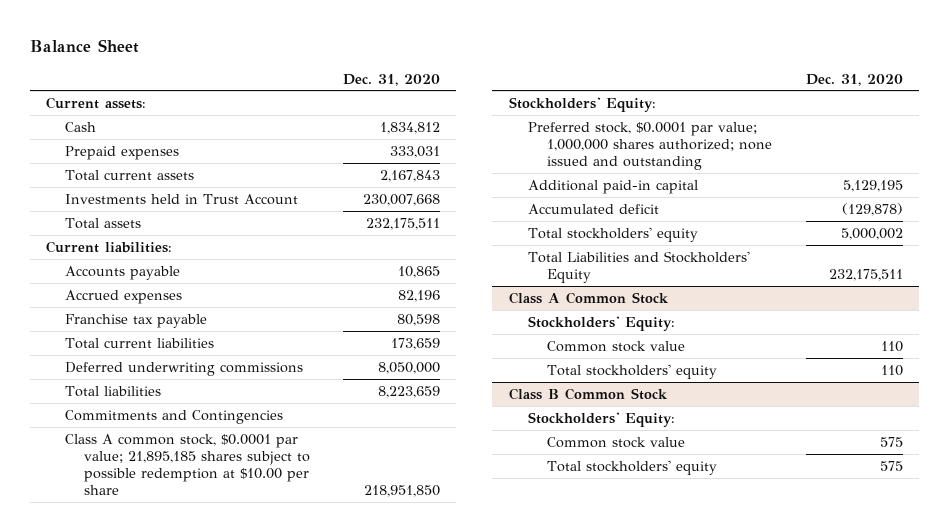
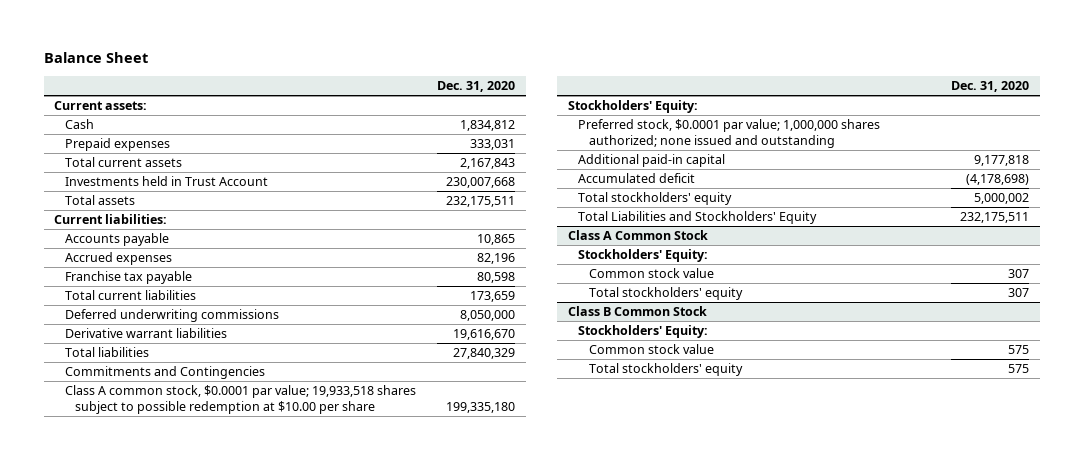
none -> [64,328,227,339] Derivative warrant liabilities
[377,385,440,398] 8,223,659 -> [453,348,516,360] 27,840,329
[65,433,311,496] Class A common stock, $0.0001 par value; 21,895,185 shares subject to possible redemption at $10.00 per share -> [64,385,416,414] Class A common stock, $0.0001 par value; 19,933,518 shares subject to possible redemption at $10.00 per share
[363,485,440,498] 218,951,850 -> [446,401,516,413] 199,335,180
[842,179,903,192] 5,129,195 -> [973,155,1029,167] 9,177,818
[841,202,903,216] (129,878) -> [965,174,1029,186] (4,178,698)
[880,340,903,352] 110 -> [1007,269,1029,279] 307
[880,364,903,376] 110 -> [1007,288,1029,298] 307

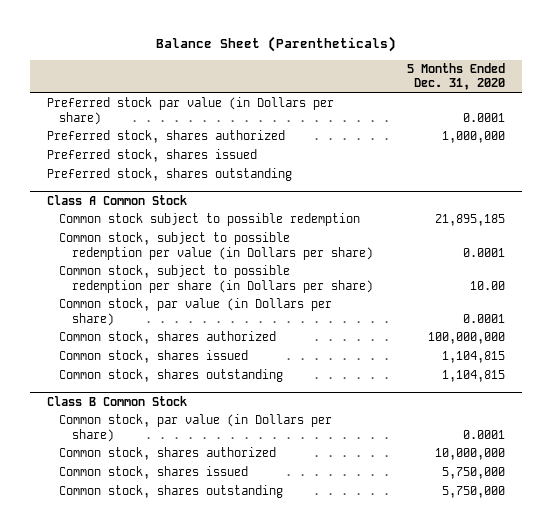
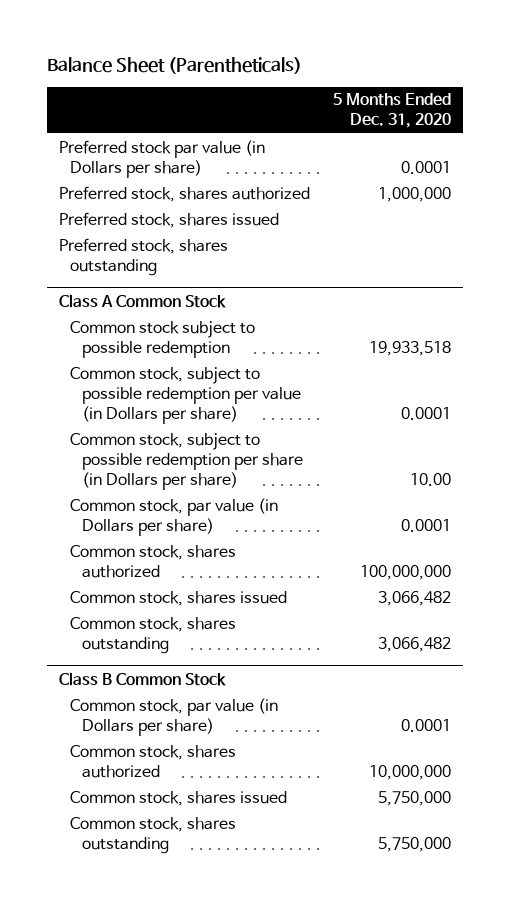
[434,214,505,227] 21,895,185 -> [369,340,452,356] 19,933,518
[441,351,505,364] 1,104,815 -> [378,590,452,606] 3,066,482
[441,370,505,383] 1,104,815 -> [378,636,452,652] 3,066,482

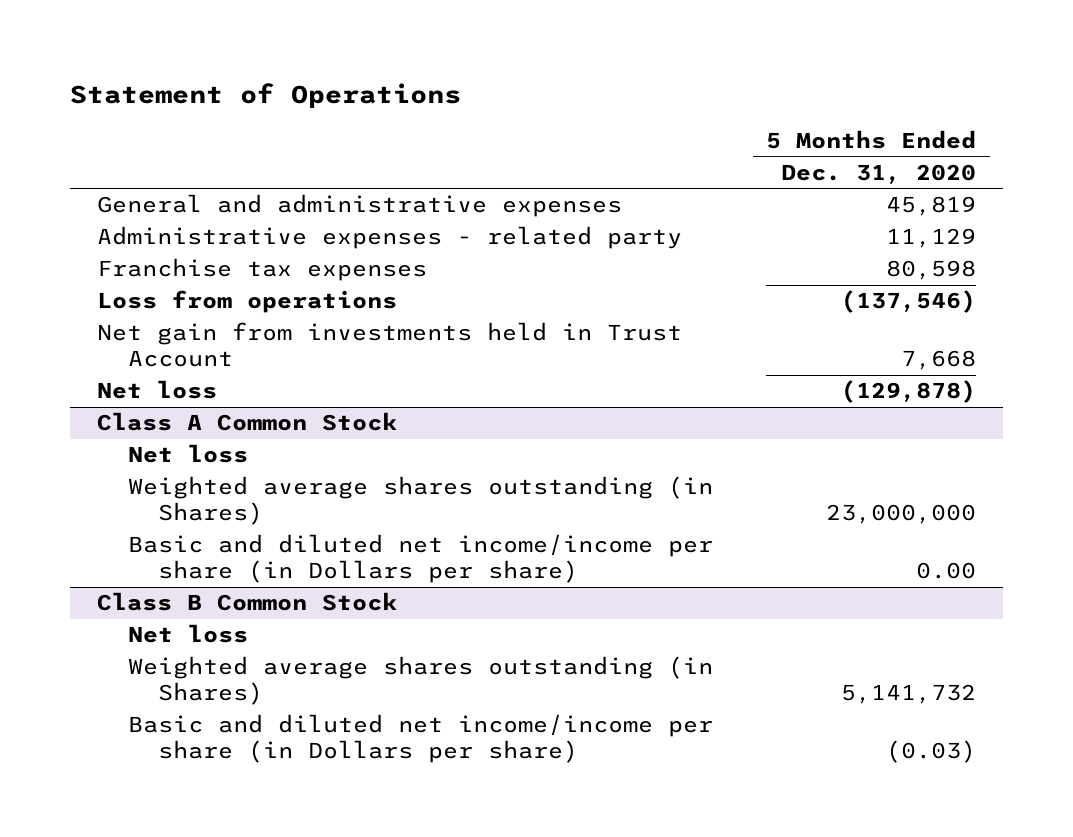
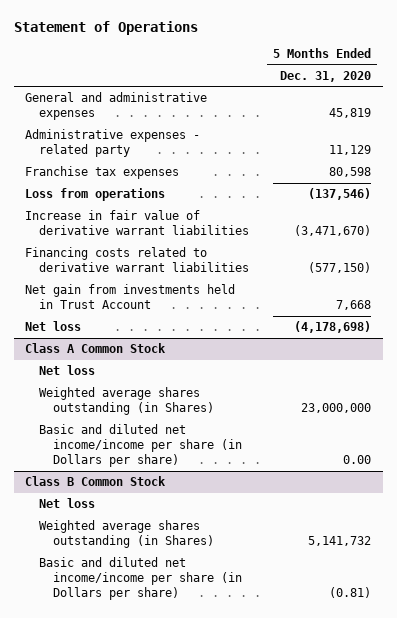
none -> [25,209,250,236] Increase in fair value of derivative warrant liabilities
none -> [25,246,250,273] Financing costs related to derivative warrant liabilities
[841,380,977,404] (129,878) -> [294,320,372,333] (4,178,698)
[886,740,977,764] (0.03) -> [329,587,372,599] (0.81)

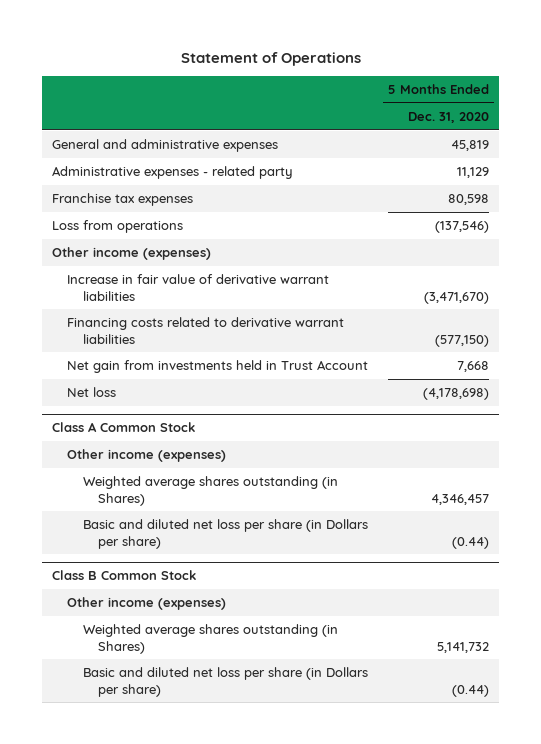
none -> [52,247,212,261] Other income (expenses)
[39,364,96,375] Net loss -> none
none -> [67,449,227,463] Other income (expenses)
[301,403,372,414] 23,000,000 -> [431,493,490,505] 4,346,457
[39,423,243,468] Basic and diluted net income/income per share (in Dollars per share) -> [82,519,368,549] Basic and diluted net loss per share (in Dollars per share)
[343,455,372,465] 0.00 -> [452,536,490,549] (0.44)
[39,497,96,508] Net loss -> none
none -> [67,597,227,611] Other income (expenses)
[39,556,243,601] Basic and diluted net income/income per share (in Dollars per share) -> [82,667,368,697] Basic and diluted net loss per share (in Dollars per share)
[329,587,372,599] (0.81) -> [452,684,490,697] (0.44)

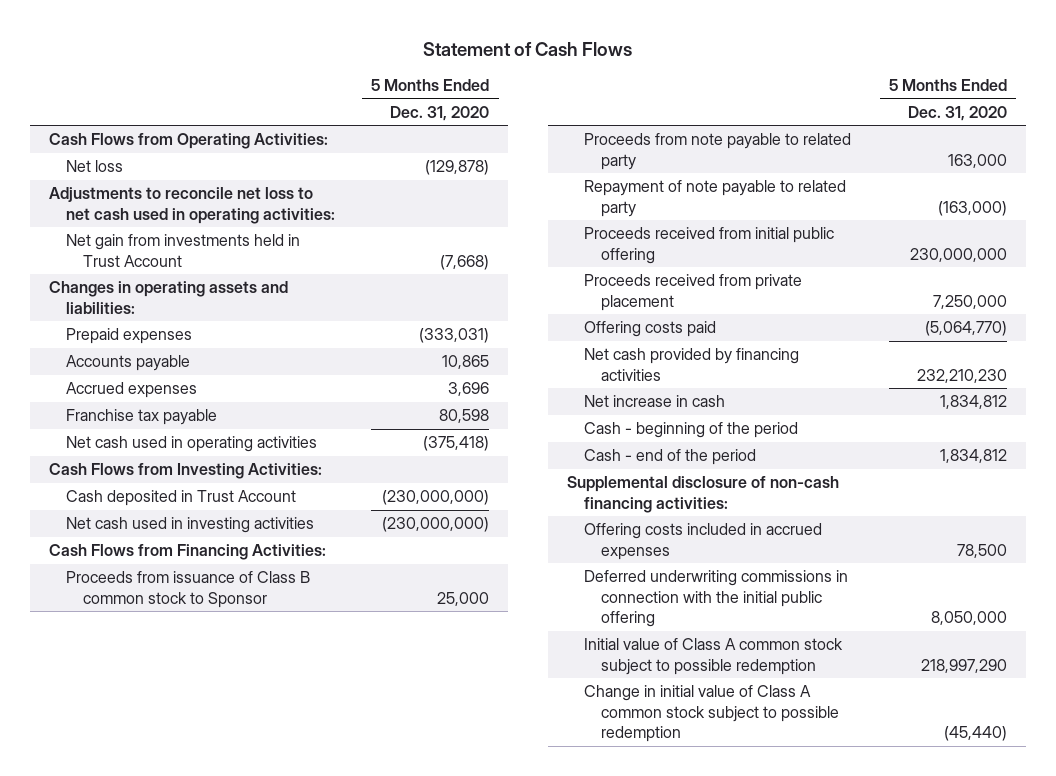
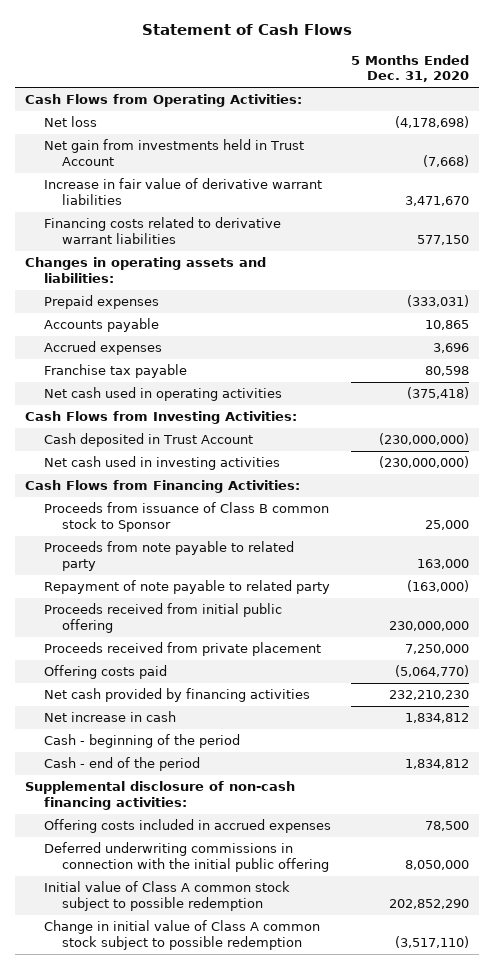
[48,187,335,224] Adjustments to reconcile net loss to net cash used in operating activities: -> none
[425,160,490,176] (129,878) -> [394,116,469,129] (4,178,698)
none -> [43,178,322,205] Increase in fair value of derivative warrant liabilities
none -> [43,217,281,244] Financing costs related to derivative warrant liabilities
[921,658,1008,673] 218,997,290 -> [388,898,469,909] 202,852,290
[944,726,1008,742] (45,440) -> [394,935,469,948] (3,517,110)

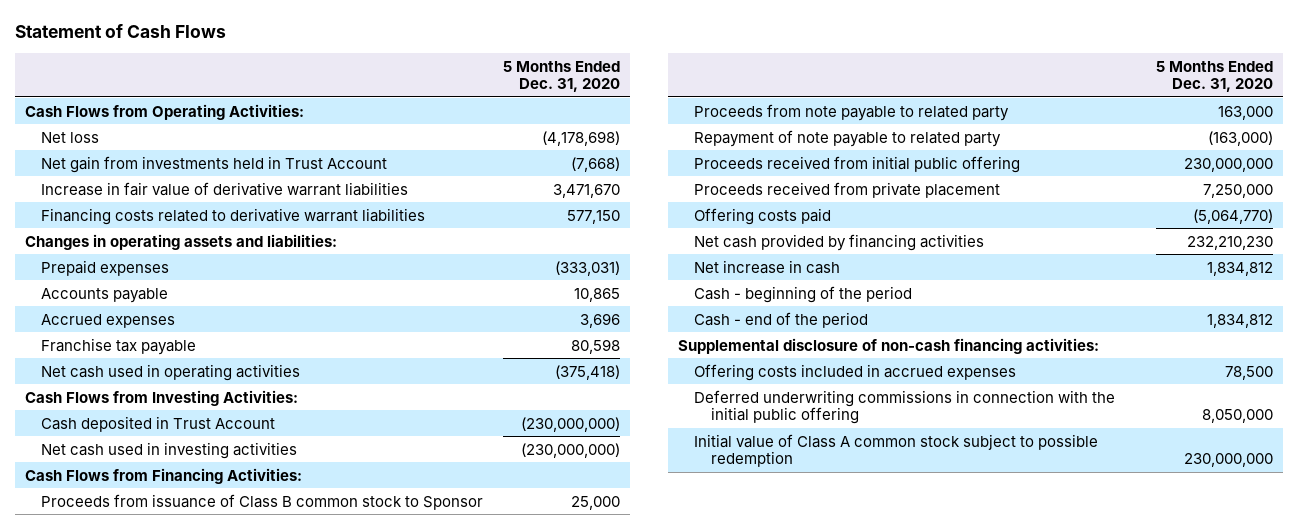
[43,920,320,950] Change in initial value of Class A common stock subject to possible redemption -> none
[388,898,469,909] 202,852,290 -> [1184,453,1274,468] 230,000,000

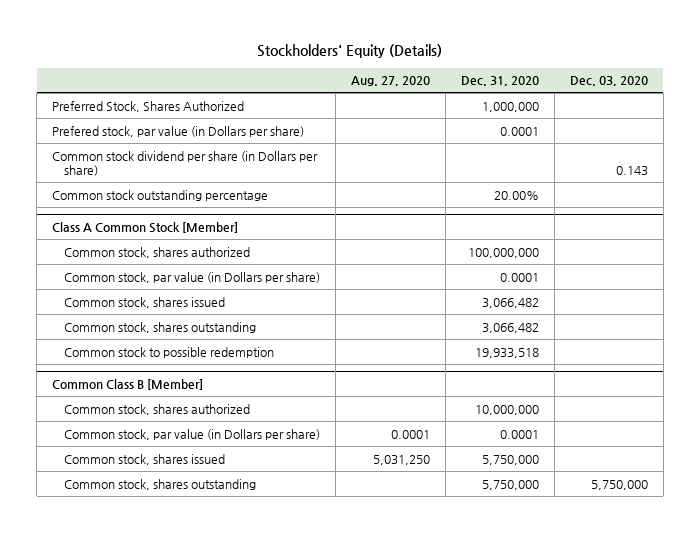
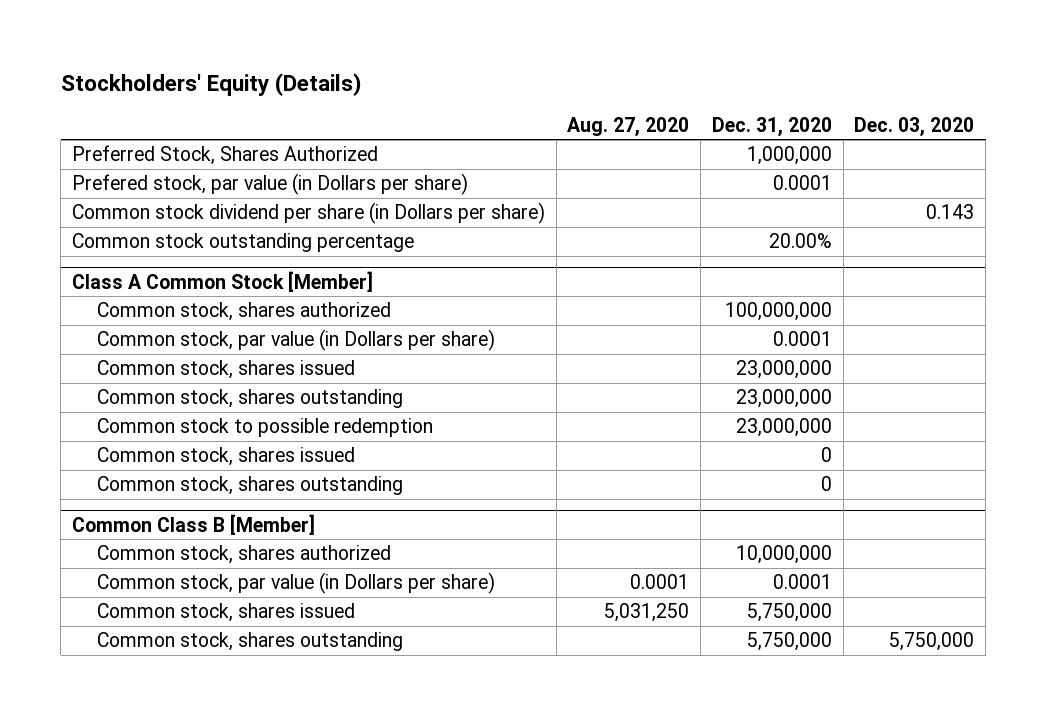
[481,297,539,308] 3,066,482 -> [735,360,832,380] 23,000,000
[481,322,539,333] 3,066,482 -> [735,389,832,409] 23,000,000
[474,347,539,358] 19,933,518 -> [735,418,832,438] 23,000,000
none -> [96,447,355,467] Common stock, shares issued
none -> [96,476,403,496] Common stock, shares outstanding

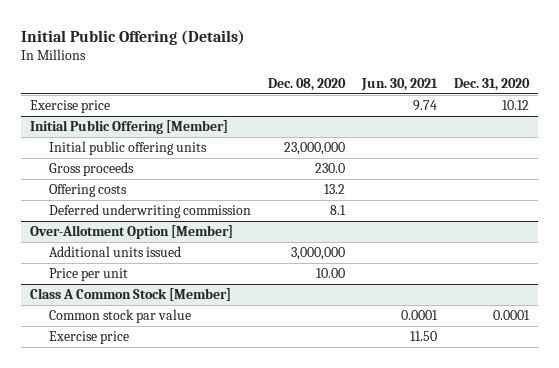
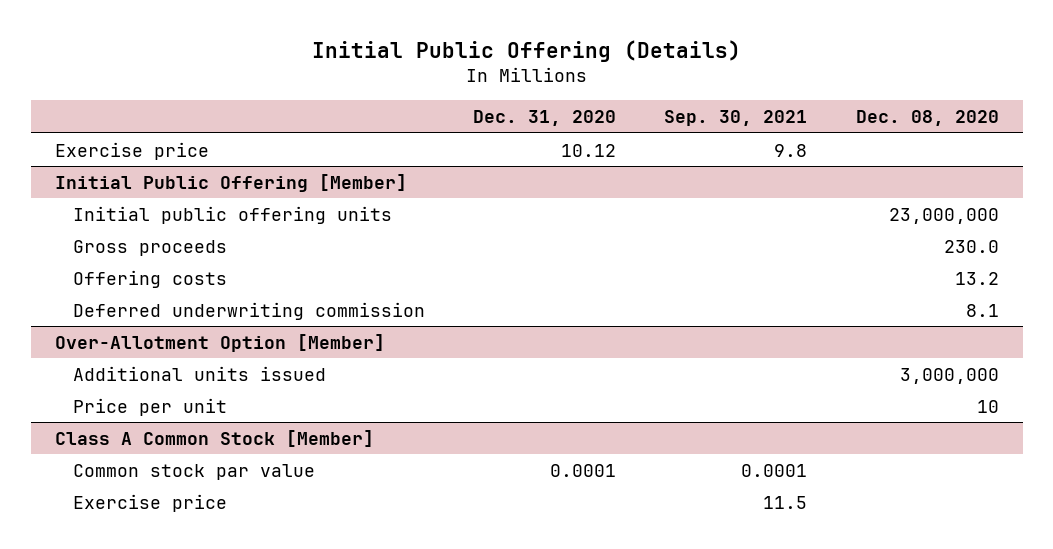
[361,78,439,92] Jun. 30, 2021 -> none
none -> [664,110,808,127] Sep. 30, 2021
[316,267,346,278] 10.00 -> [976,399,999,413] 10

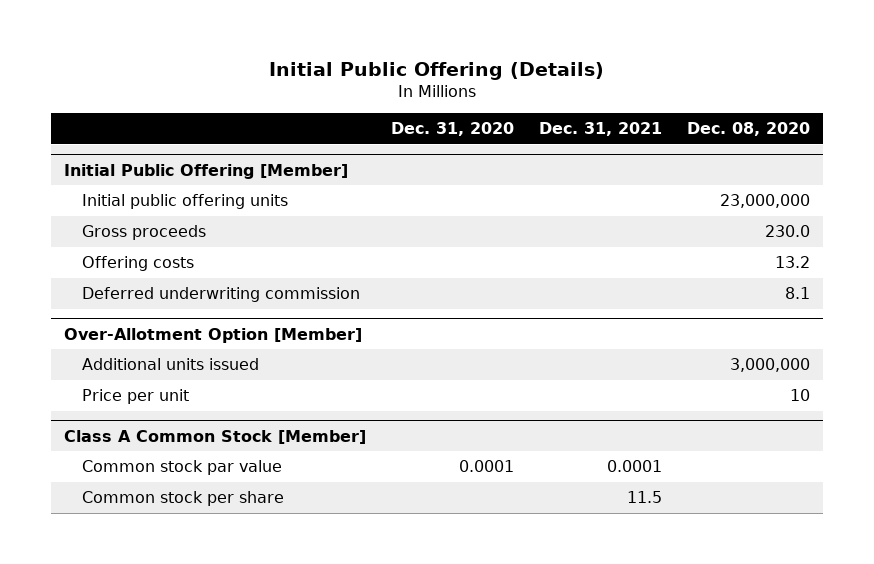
[664,110,808,127] Sep. 30, 2021 -> none
none -> [539,122,663,137] Dec. 31, 2021
[54,141,209,160] Exercise price -> none
[73,493,228,512] Exercise price -> none
none -> [81,491,284,507] Common stock per share

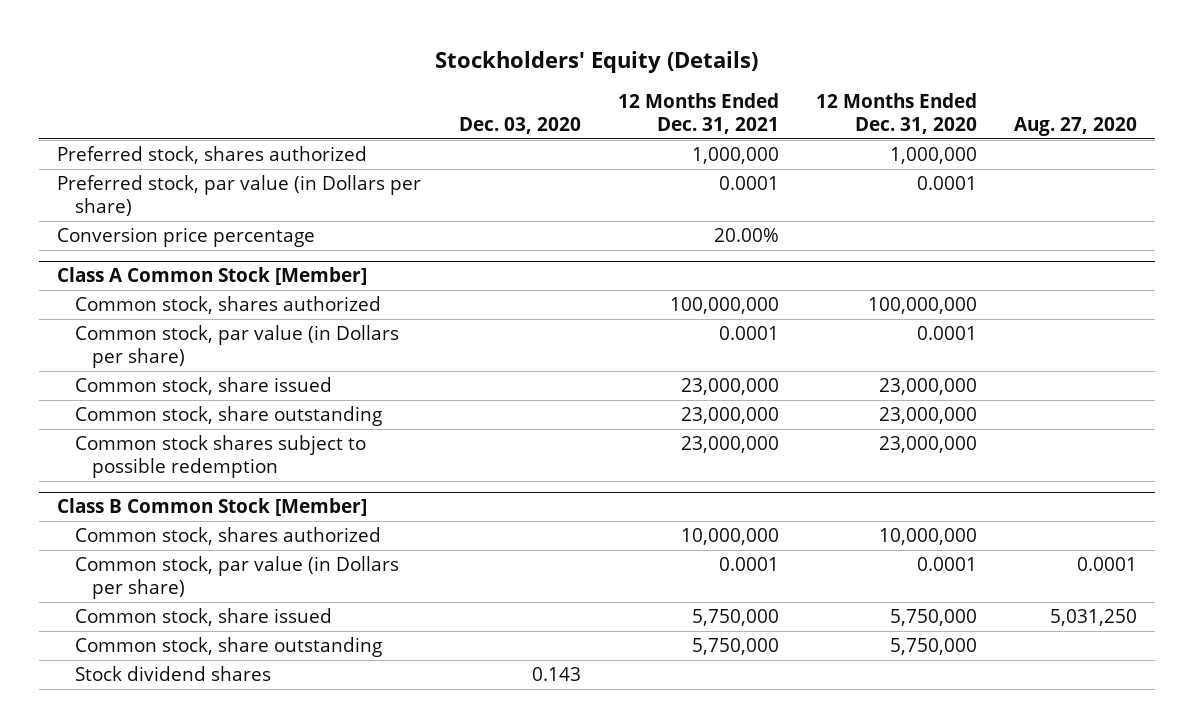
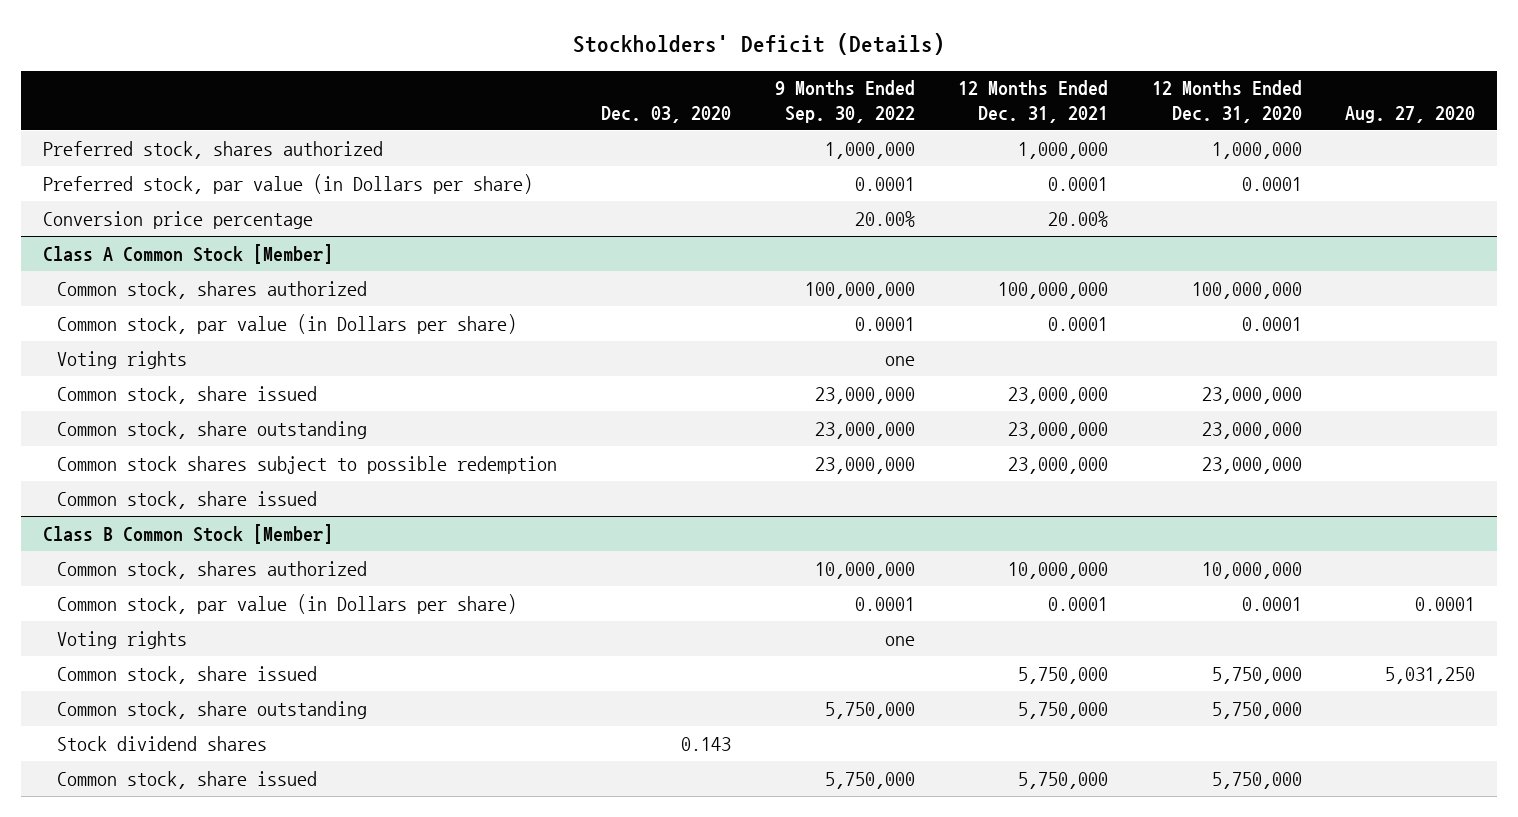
[435,51,759,74] Stockholders' Equity (Details) -> [573,33,946,56] Stockholders' Deficit (Details)
none -> [774,80,915,123] 9 Months Ended Sep. 30, 2022
none -> [57,350,188,369] Voting rights
none -> [57,490,318,509] Common stock, share issued
none -> [57,630,188,649] Voting rights
none -> [57,770,318,789] Common stock, share issued

